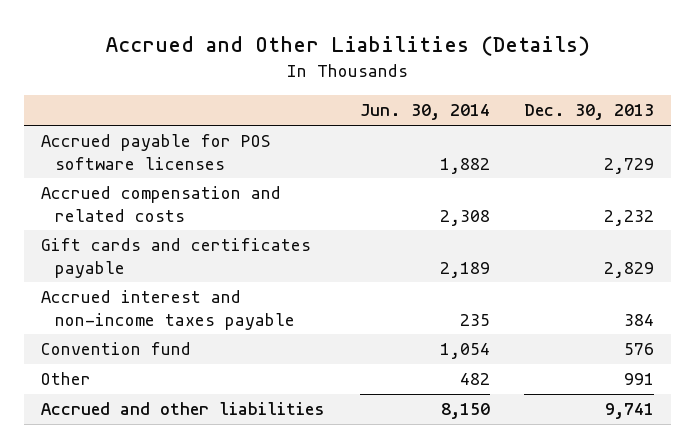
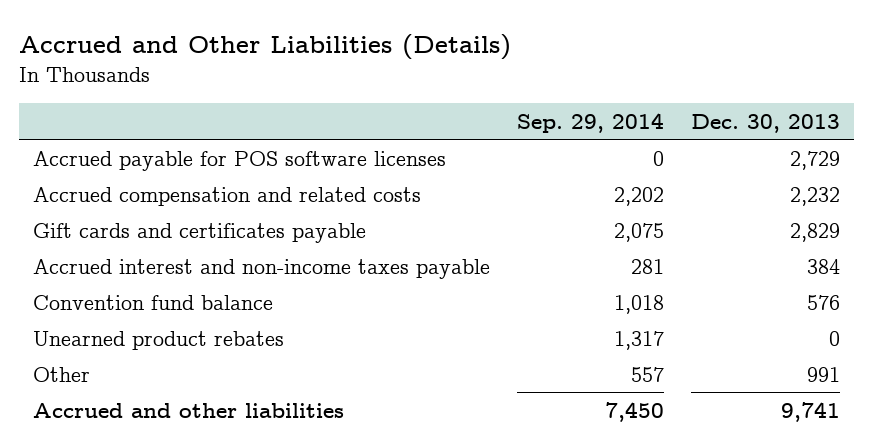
[359,104,490,121] Jun. 30, 2014 -> none
none -> [517,112,665,133] Sep. 29, 2014
[41,342,192,356] Convention fund -> [32,294,273,310] Convention fund balance
none -> [32,330,284,350] Unearned product rebates

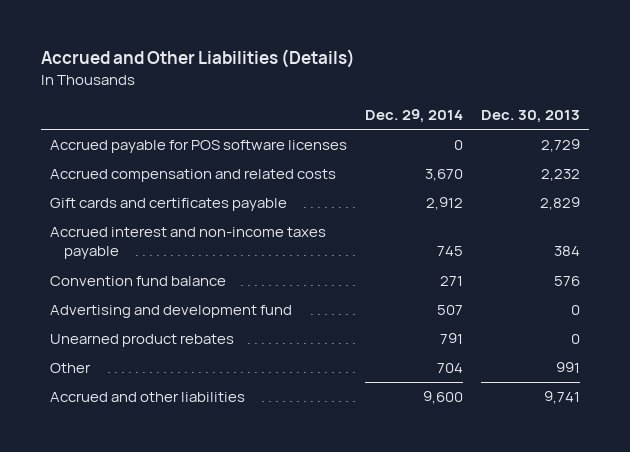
[517,112,665,133] Sep. 29, 2014 -> none
none -> [365,108,464,123] Dec. 29, 2014
none -> [50,305,293,319] Advertising and development fund

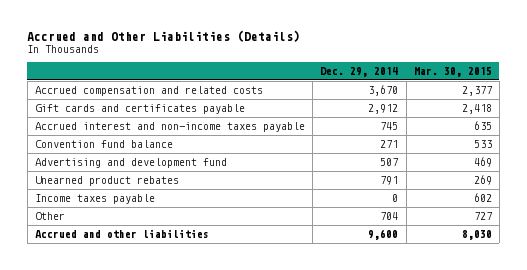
[481,109,581,123] Dec. 30, 2013 -> none
none -> [413,67,492,78] Mar. 30, 2015
[50,140,348,154] Accrued payable for POS software licenses -> none
none -> [35,193,156,204] Income taxes payable

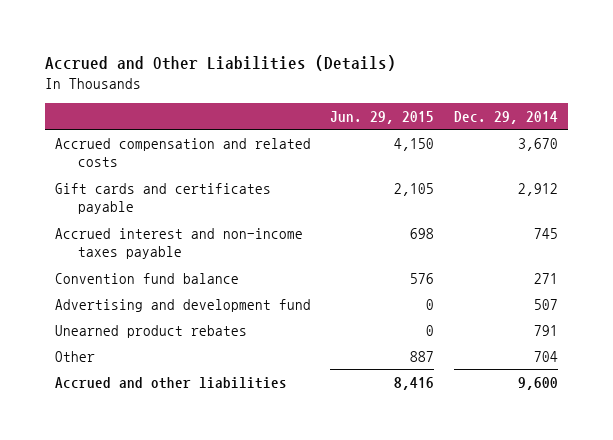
[413,67,492,78] Mar. 30, 2015 -> none
none -> [330,110,435,124] Jun. 29, 2015
[35,193,156,204] Income taxes payable -> none

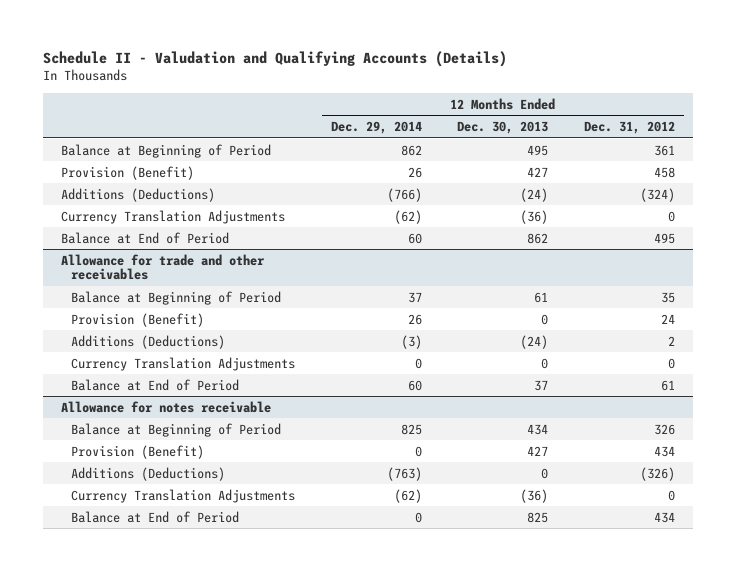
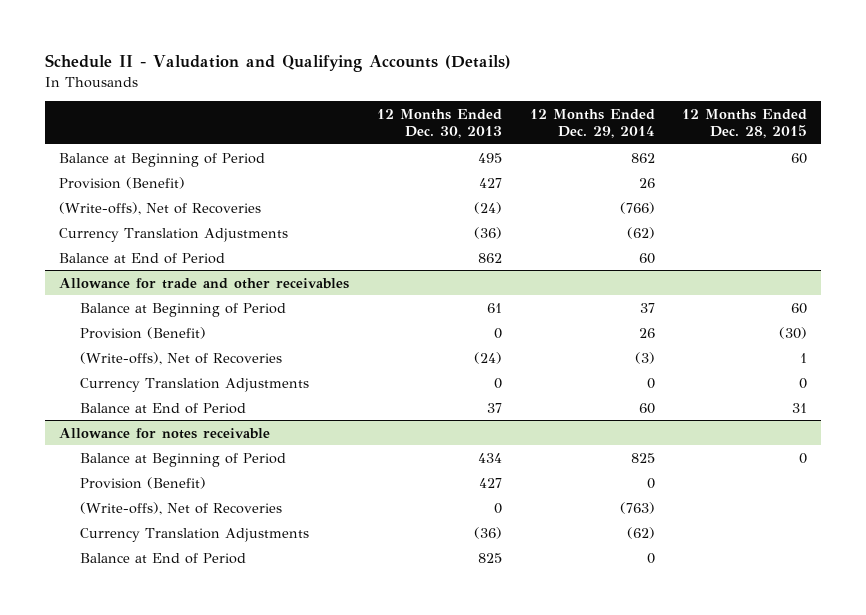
[584,121,676,135] Dec. 31, 2012 -> none
none -> [682,108,808,139] 12 Months Ended Dec. 28, 2015
[61,187,216,202] Additions (Deductions) -> [58,201,261,215] (Write-offs), Net of Recoveries
[70,334,225,349] Additions (Deductions) -> [79,351,282,365] (Write-offs), Net of Recoveries
[70,466,225,481] Additions (Deductions) -> [79,501,282,515] (Write-offs), Net of Recoveries

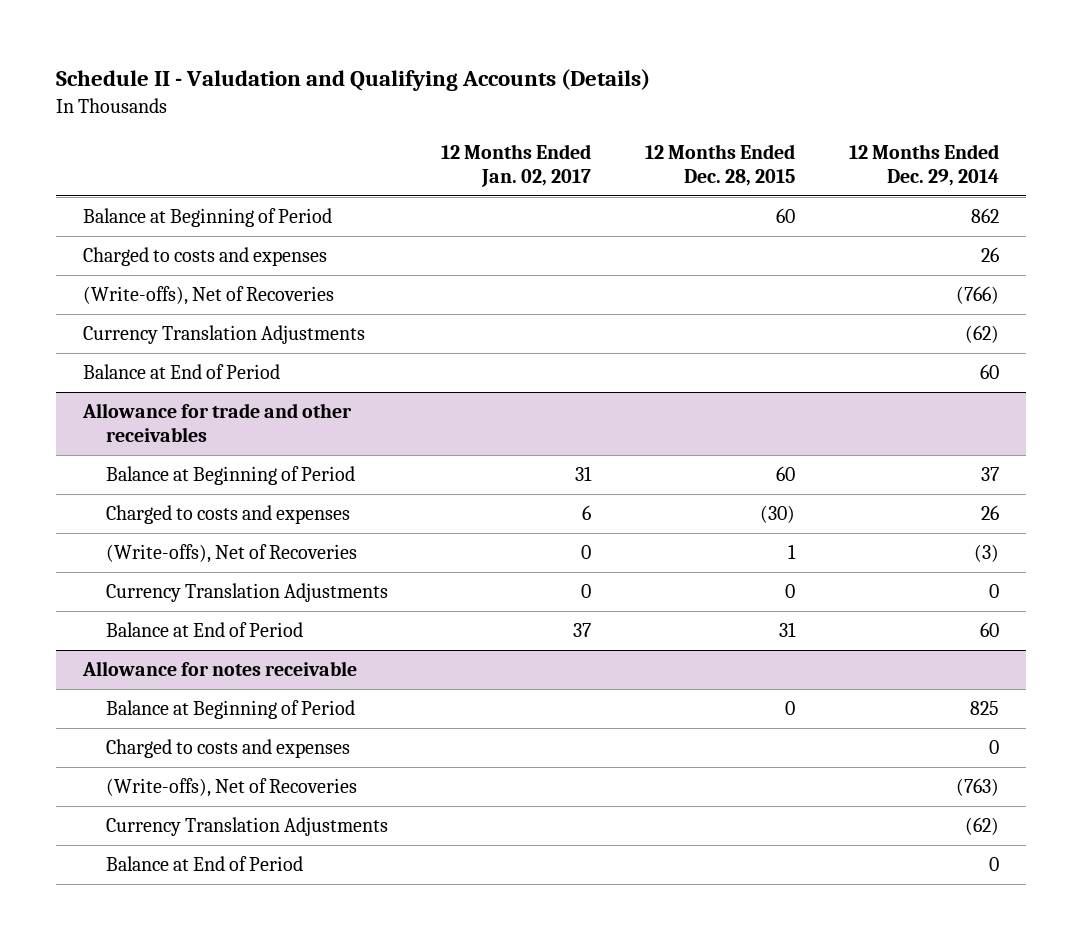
[376,108,502,139] 12 Months Ended Dec. 30, 2013 -> none
none -> [441,144,592,188] 12 Months Ended Jan. 02, 2017
[58,176,185,189] Provision (Benefit) -> [82,247,327,267] Charged to costs and expenses
[79,326,206,339] Provision (Benefit) -> [105,505,350,525] Charged to costs and expenses
[79,476,206,489] Provision (Benefit) -> [105,739,350,759] Charged to costs and expenses

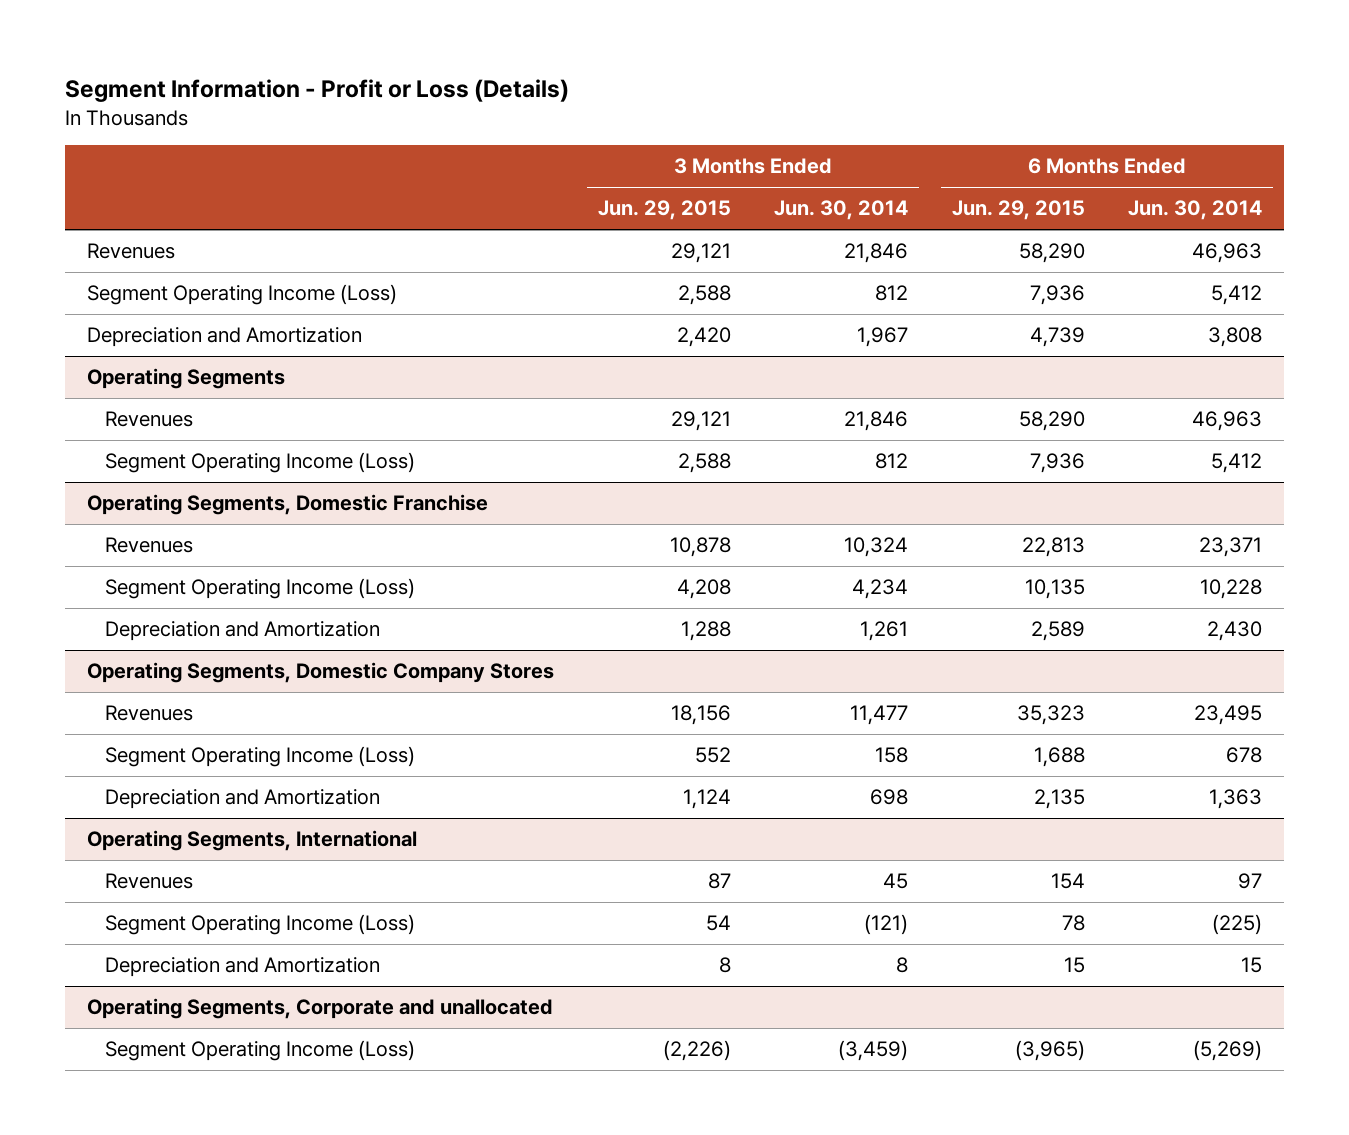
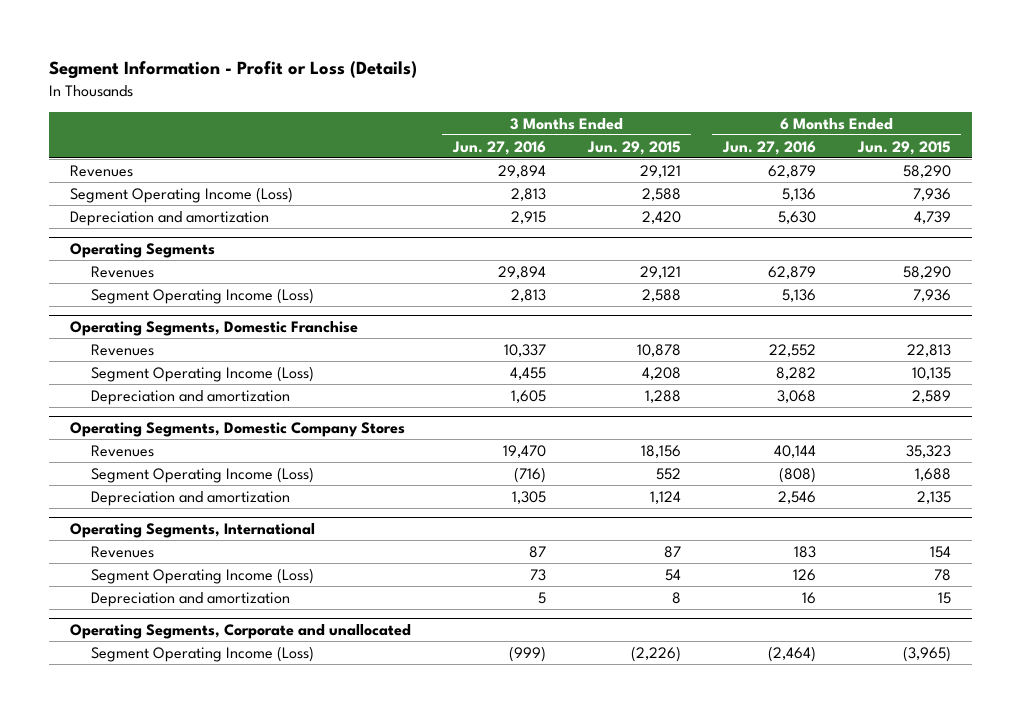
[774,200,909,221] Jun. 30, 2014 -> none
[1128,200,1263,221] Jun. 30, 2014 -> none
none -> [451,140,546,155] Jun. 27, 2016
none -> [721,140,816,155] Jun. 27, 2016
[87,327,363,348] Depreciation and Amortization -> [69,210,269,226] Depreciation and amortization
[104,621,380,642] Depreciation and Amortization -> [90,389,290,405] Depreciation and amortization
[104,789,380,810] Depreciation and Amortization -> [90,490,290,506] Depreciation and amortization
[104,957,380,978] Depreciation and Amortization -> [90,591,290,607] Depreciation and amortization

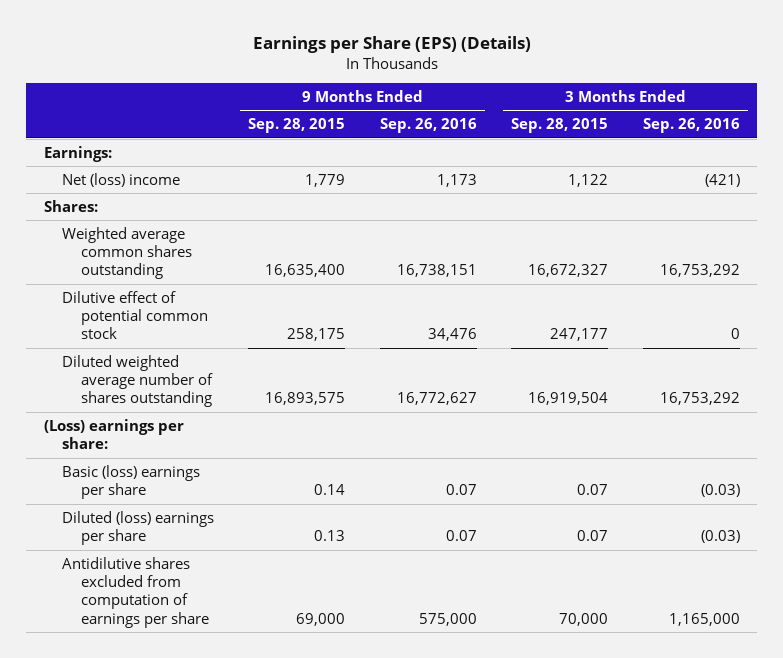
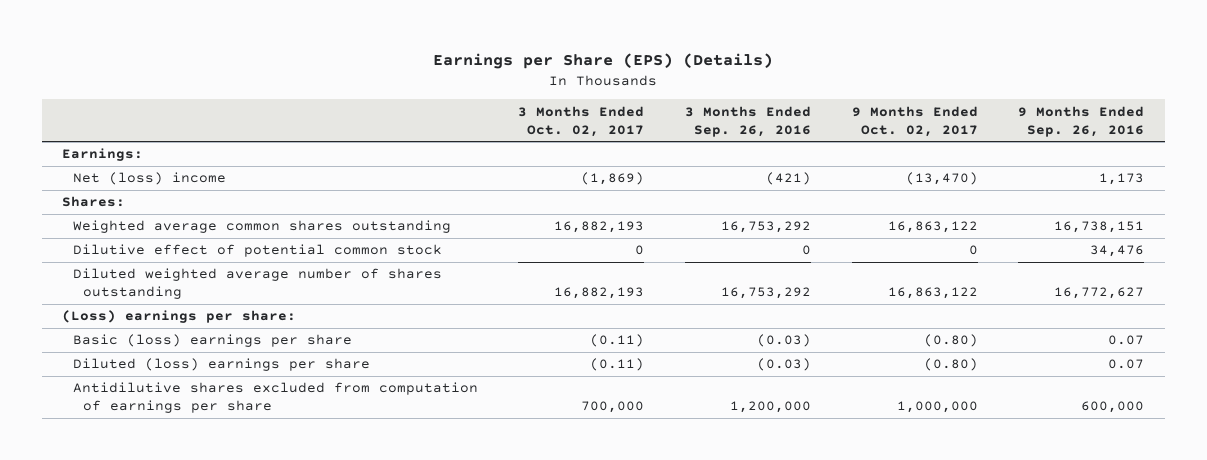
[248,118,346,134] Sep. 28, 2015 -> none
[511,118,609,134] Sep. 28, 2015 -> none
none -> [518,105,645,137] 3 Months Ended Oct. 02, 2017
none -> [851,105,978,137] 9 Months Ended Oct. 02, 2017
[418,612,477,626] 575,000 -> [1081,401,1145,414] 600,000
[668,612,740,626] 1,165,000 -> [730,401,812,414] 1,200,000

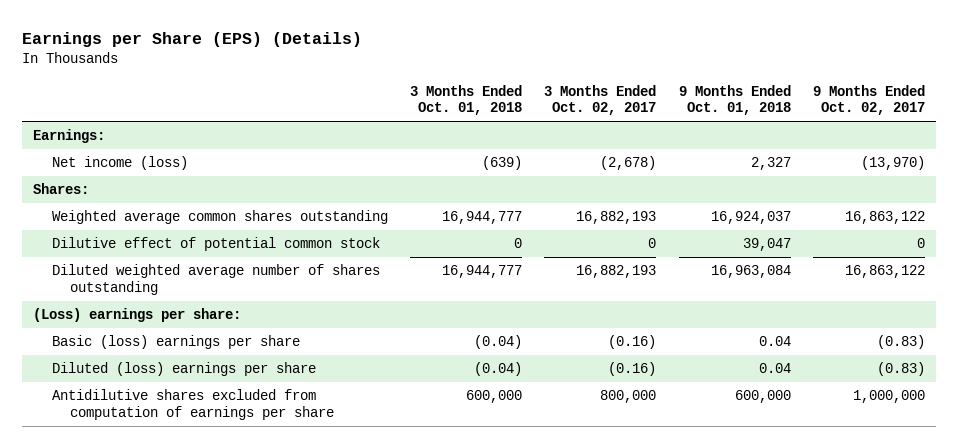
[685,105,812,137] 3 Months Ended Sep. 26, 2016 -> none
[1018,105,1145,137] 9 Months Ended Sep. 26, 2016 -> none
none -> [409,84,522,116] 3 Months Ended Oct. 01, 2018
none -> [678,84,791,116] 9 Months Ended Oct. 01, 2018
[72,172,226,186] Net (loss) income -> [51,156,188,171] Net income (loss)
[581,172,645,186] (1,869) -> [600,156,657,171] (2,678)
[905,172,978,186] (13,470) -> [860,156,925,171] (13,970)
[590,334,645,348] (0.11) -> [608,335,657,350] (0.16)
[923,334,978,348] (0.80) -> [876,335,925,350] (0.83)
[590,358,645,372] (0.11) -> [608,362,657,377] (0.16)
[923,358,978,372] (0.80) -> [876,362,925,377] (0.83)
[581,401,645,414] 700,000 -> [600,390,657,404] 800,000

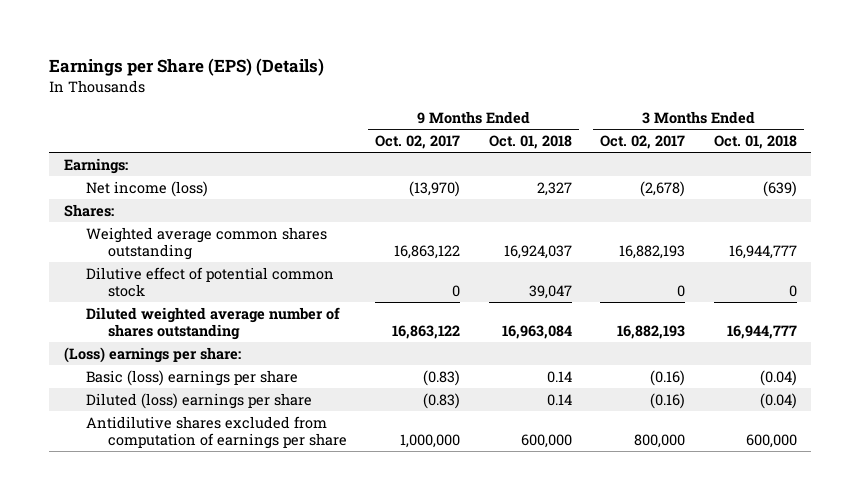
[758,336,791,347] 0.04 -> [546,370,572,383] 0.14
[758,363,791,374] 0.04 -> [546,393,572,406] 0.14

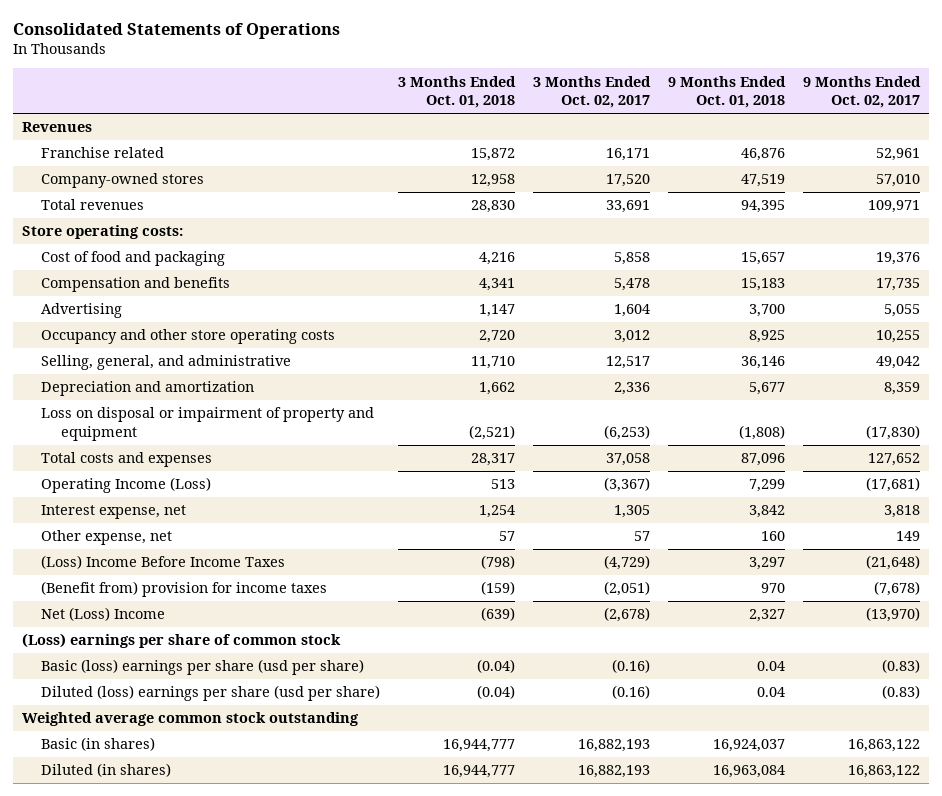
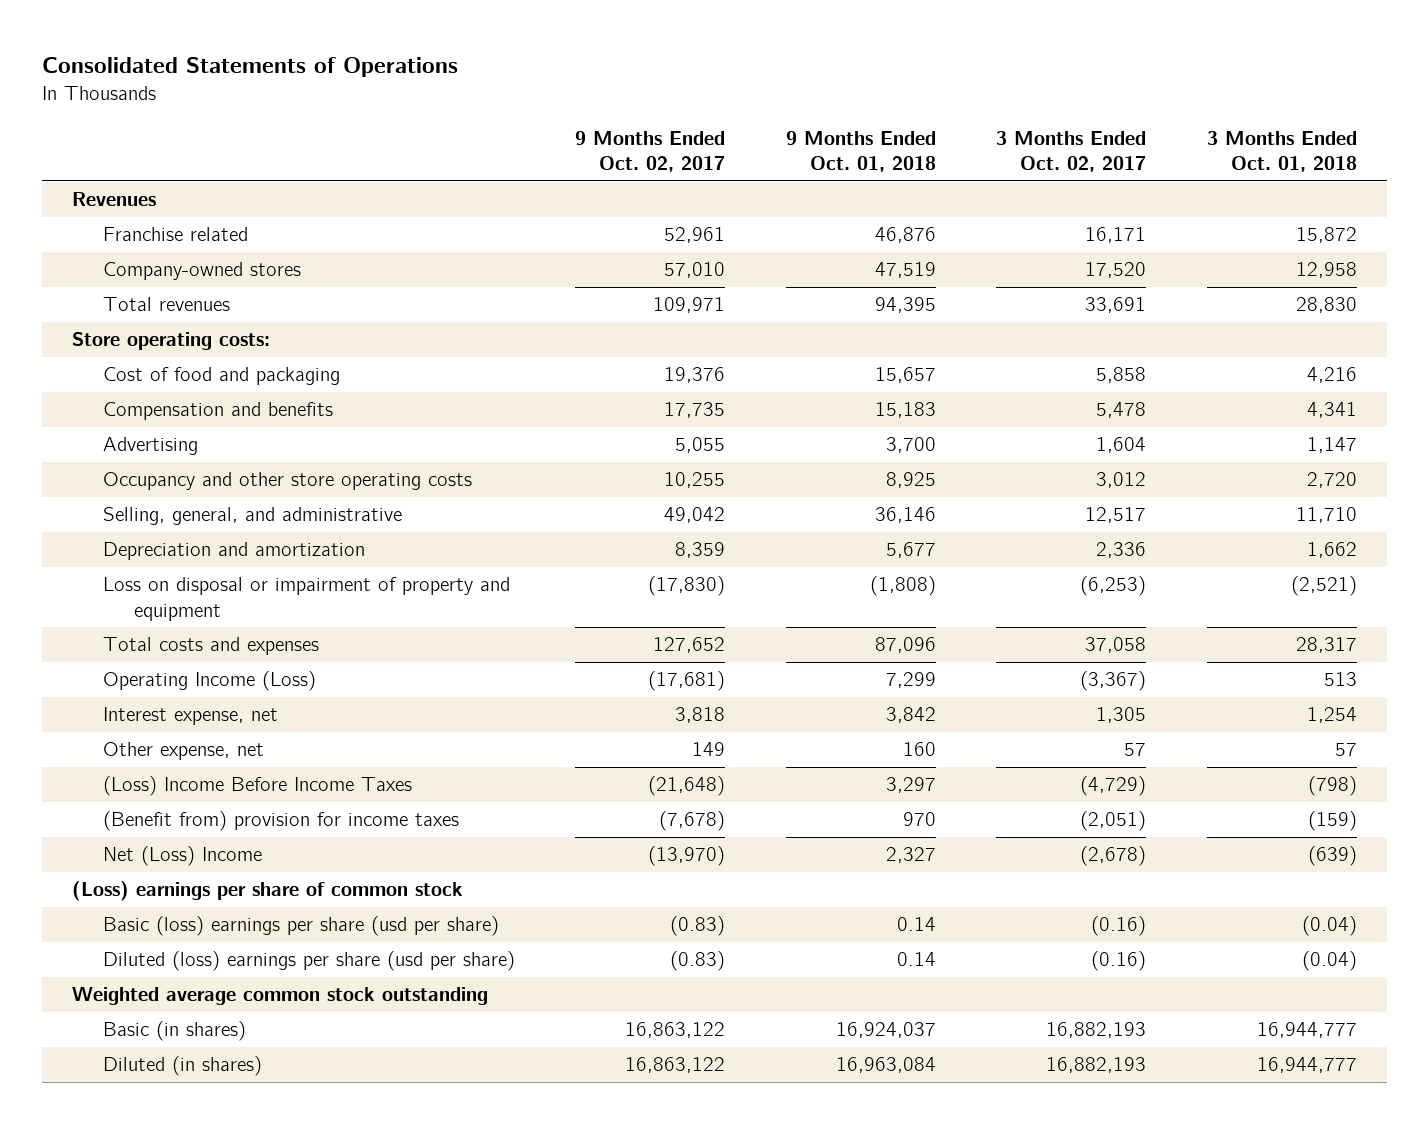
[757,661,786,672] 0.04 -> [896,917,936,932] 0.14
[757,687,786,698] 0.04 -> [896,952,936,967] 0.14

